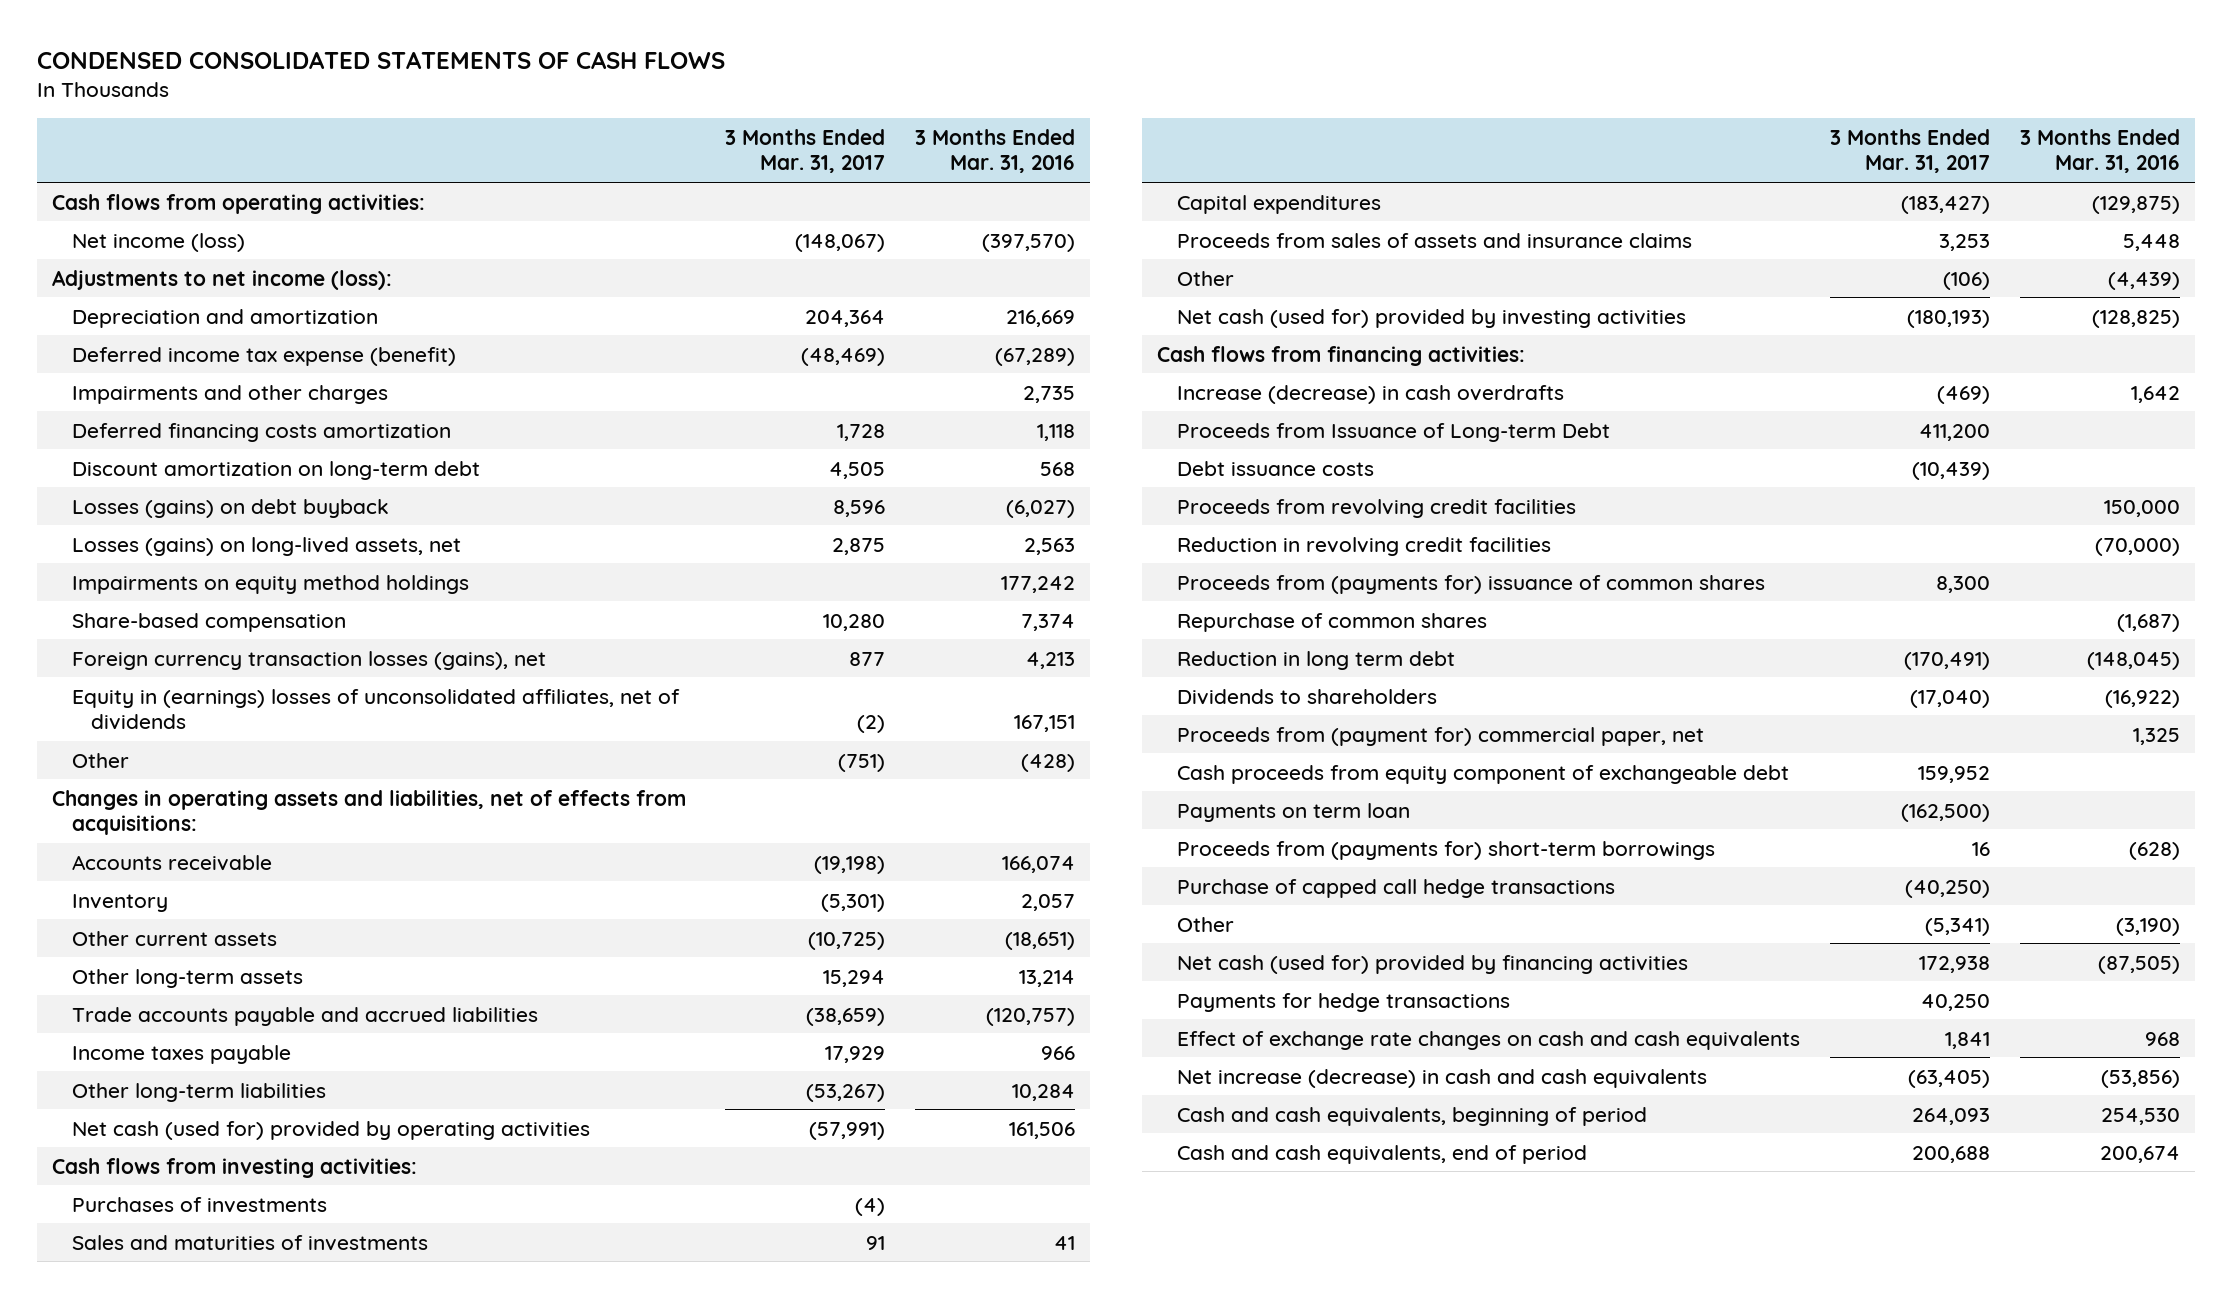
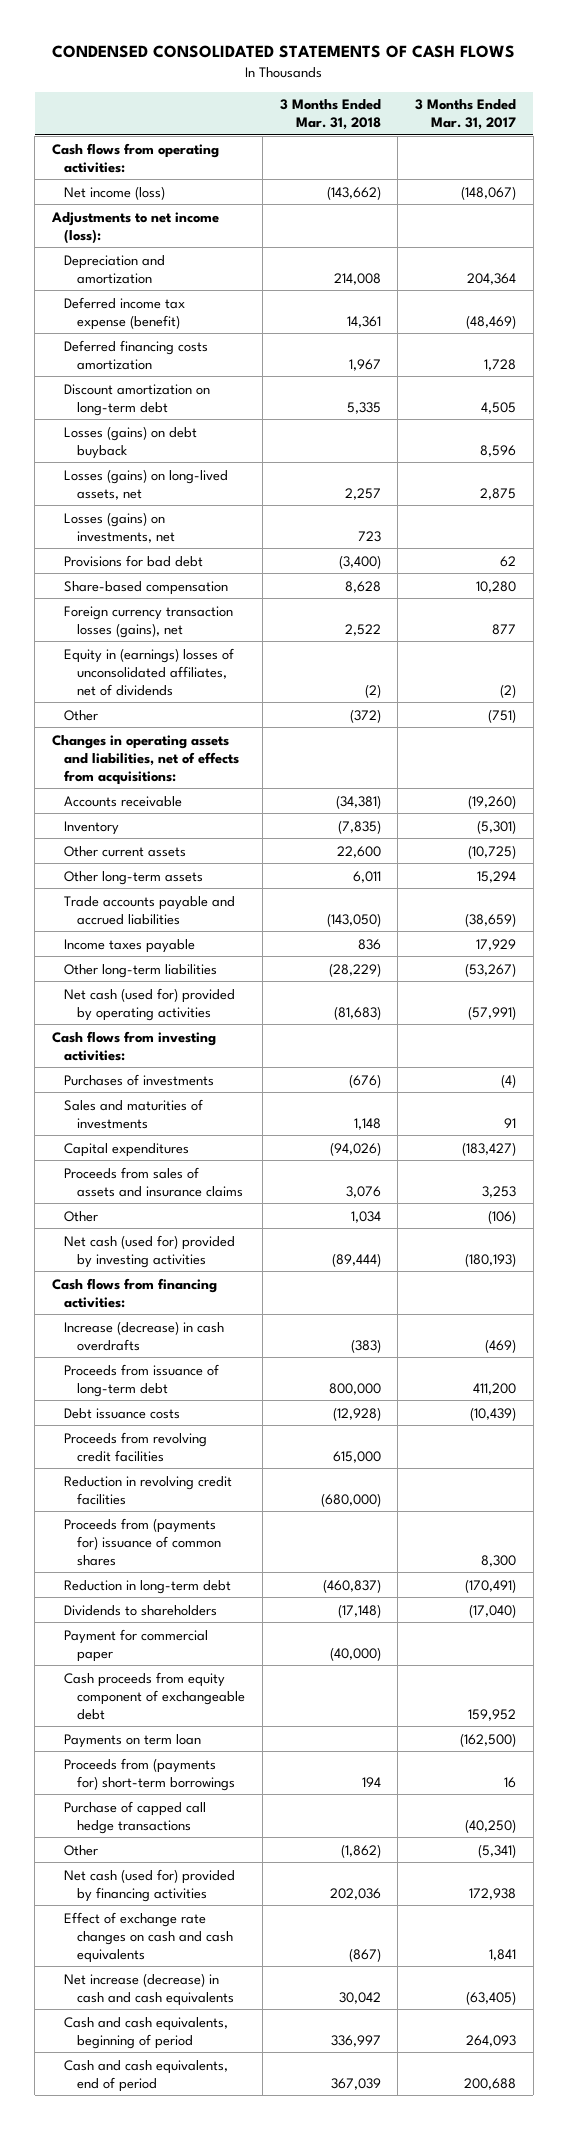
[914,128,1075,174] 3 Months Ended Mar. 31, 2016 -> none
none -> [279,99,381,131] 3 Months Ended Mar. 31, 2018
[71,384,388,404] Impairments and other charges -> none
[71,574,469,594] Impairments on equity method holdings -> none
none -> [64,511,175,543] Losses (gains) on investments, net
none -> [64,554,204,567] Provisions for bad debt
[813,855,885,874] (19,198) -> [468,794,517,809] (19,260)
[1176,422,1610,442] Proceeds from Issuance of Long-term Debt -> [64,1363,220,1397] Proceeds from issuance of long-term debt
[1176,612,1487,632] Repurchase of common shares -> none
[1176,650,1455,670] Reduction in long term debt -> [64,1579,232,1594] Reduction in long-term debt
[1176,726,1704,746] Proceeds from (payment for) commercial paper, net -> [64,1628,209,1662] Payment for commercial paper
[1176,992,1510,1012] Payments for hedge transactions -> none

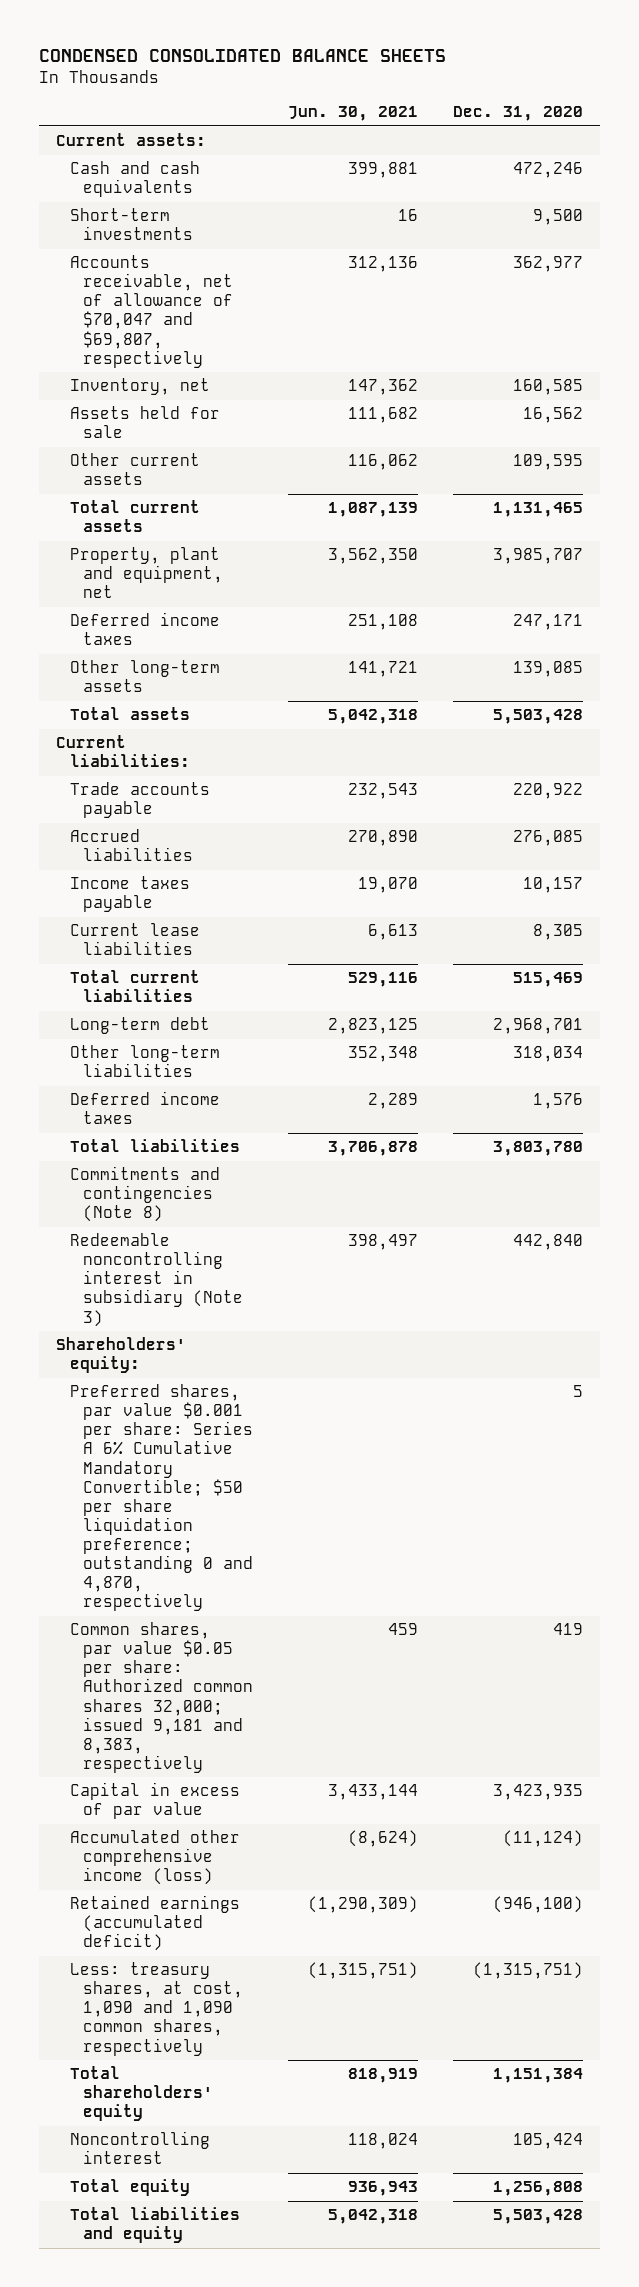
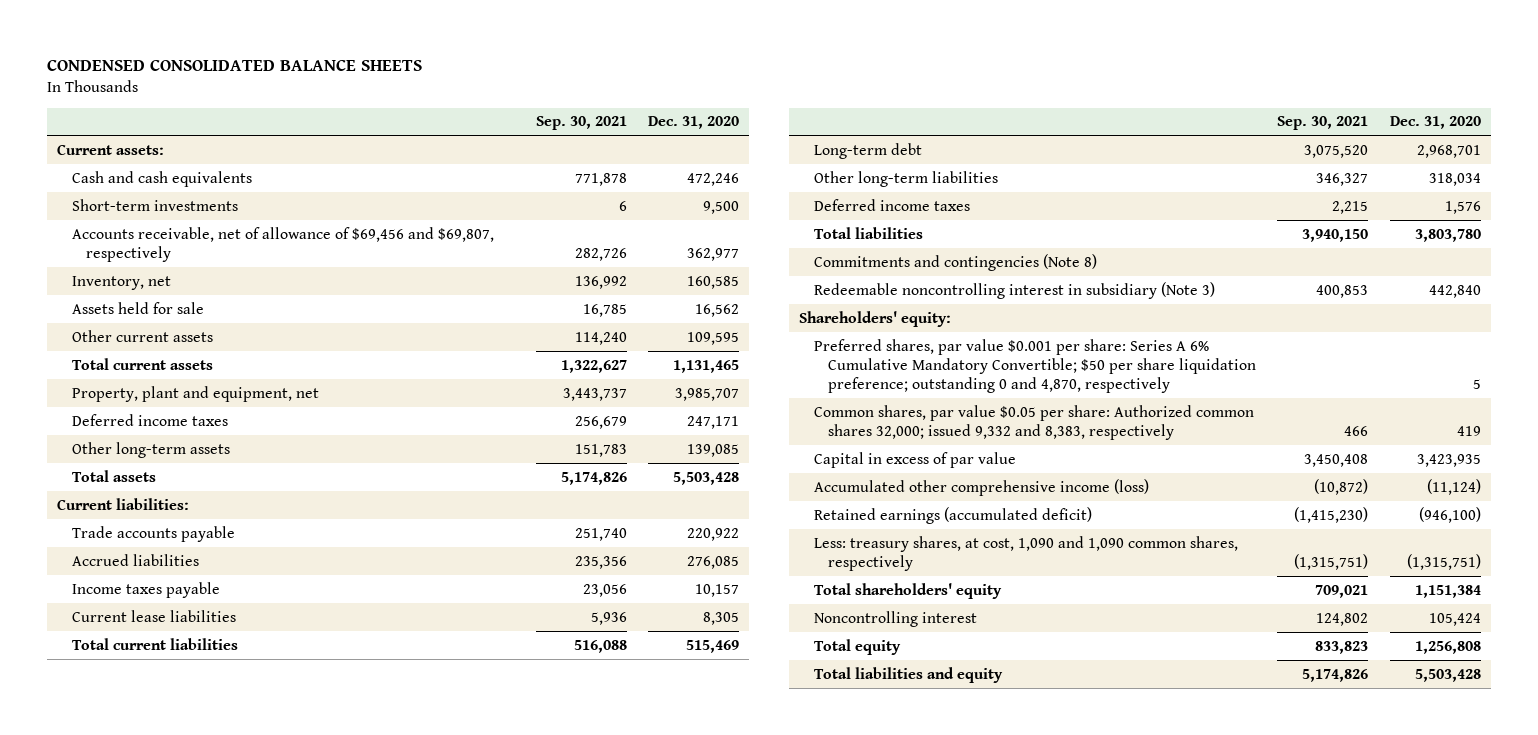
[287,106,418,122] Jun. 30, 2021 -> none
none -> [535,116,627,131] Sep. 30, 2021
[69,255,234,368] Accounts receivable, net of allowance of $70,047 and $69,807, respectively -> [71,226,494,262] Accounts receivable, net of allowance of $69,456 and $69,807, respectively
[69,1622,254,1773] Common shares, par value $0.05 per share: Authorized common shares 32,000; issued 9,181 and 8,383, respectively -> [813,404,1254,440] Common shares, par value $0.05 per share: Authorized common shares 32,000; issued 9,332 and 8,383, respectively

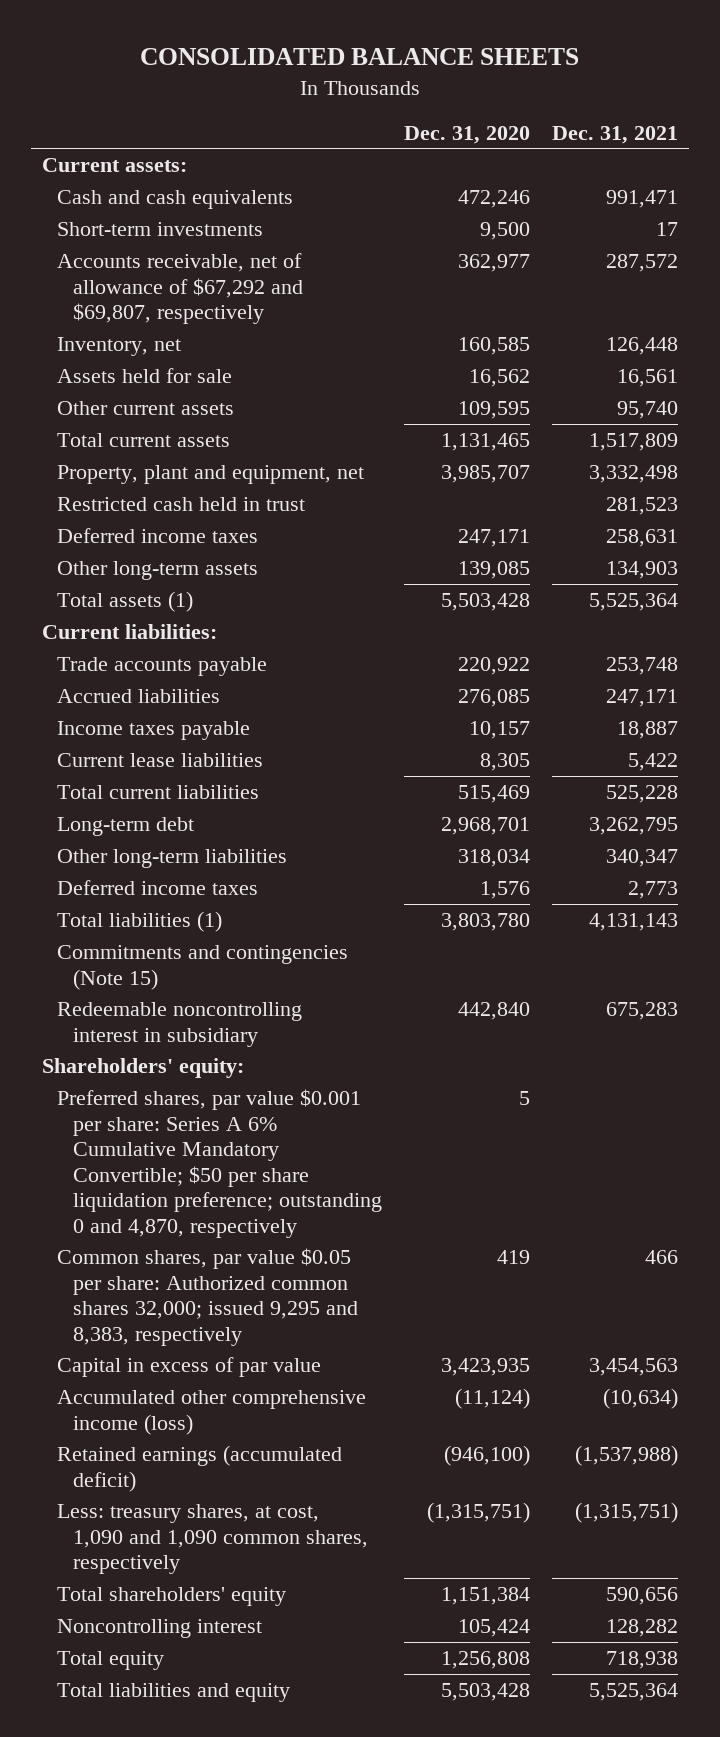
[46,59,422,71] CONDENSED CONSOLIDATED BALANCE SHEETS -> [139,47,579,65] CONSOLIDATED BALANCE SHEETS
[535,116,627,131] Sep. 30, 2021 -> none
none -> [551,125,678,144] Dec. 31, 2021
[71,226,494,262] Accounts receivable, net of allowance of $69,456 and $69,807, respectively -> [57,253,303,325] Accounts receivable, net of allowance of $67,292 and $69,807, respectively
none -> [57,497,306,512] Restricted cash held in trust
[71,469,156,482] Total assets -> [57,591,194,613] Total assets (1)
[813,226,923,239] Total liabilities -> [57,911,223,933] Total liabilities (1)
[813,253,1097,271] Commitments and contingencies (Note 8) -> [57,945,349,990] Commitments and contingencies (Note 15)
[813,281,1215,299] Redeemable noncontrolling interest in subsidiary (Note 3) -> [57,1002,303,1047] Redeemable noncontrolling interest in subsidiary
[813,404,1254,440] Common shares, par value $0.05 per share: Authorized common shares 32,000; issued 9,332 and 8,383, respectively -> [57,1248,358,1346] Common shares, par value $0.05 per share: Authorized common shares 32,000; issued 9,295 and 8,383, respectively

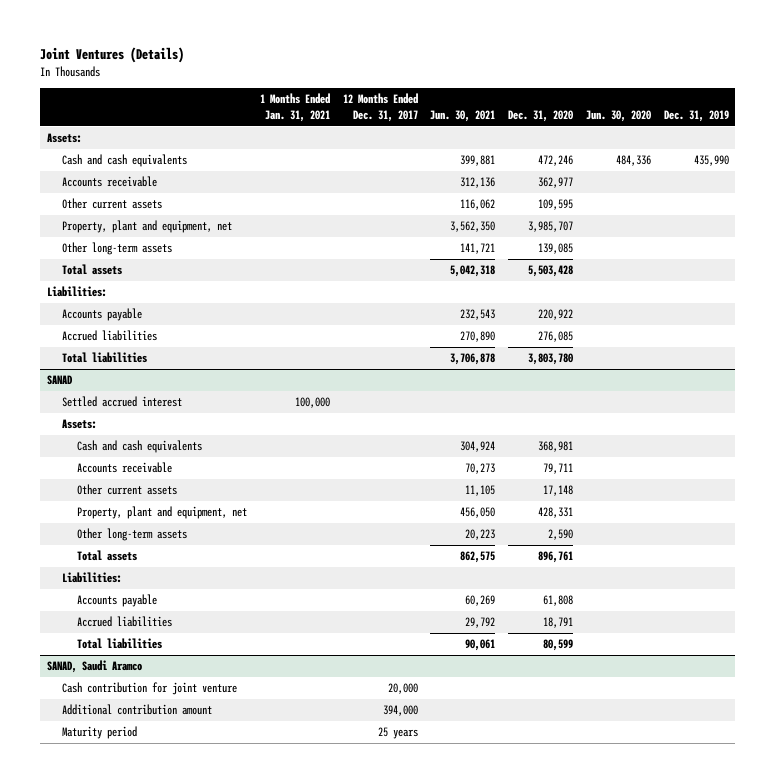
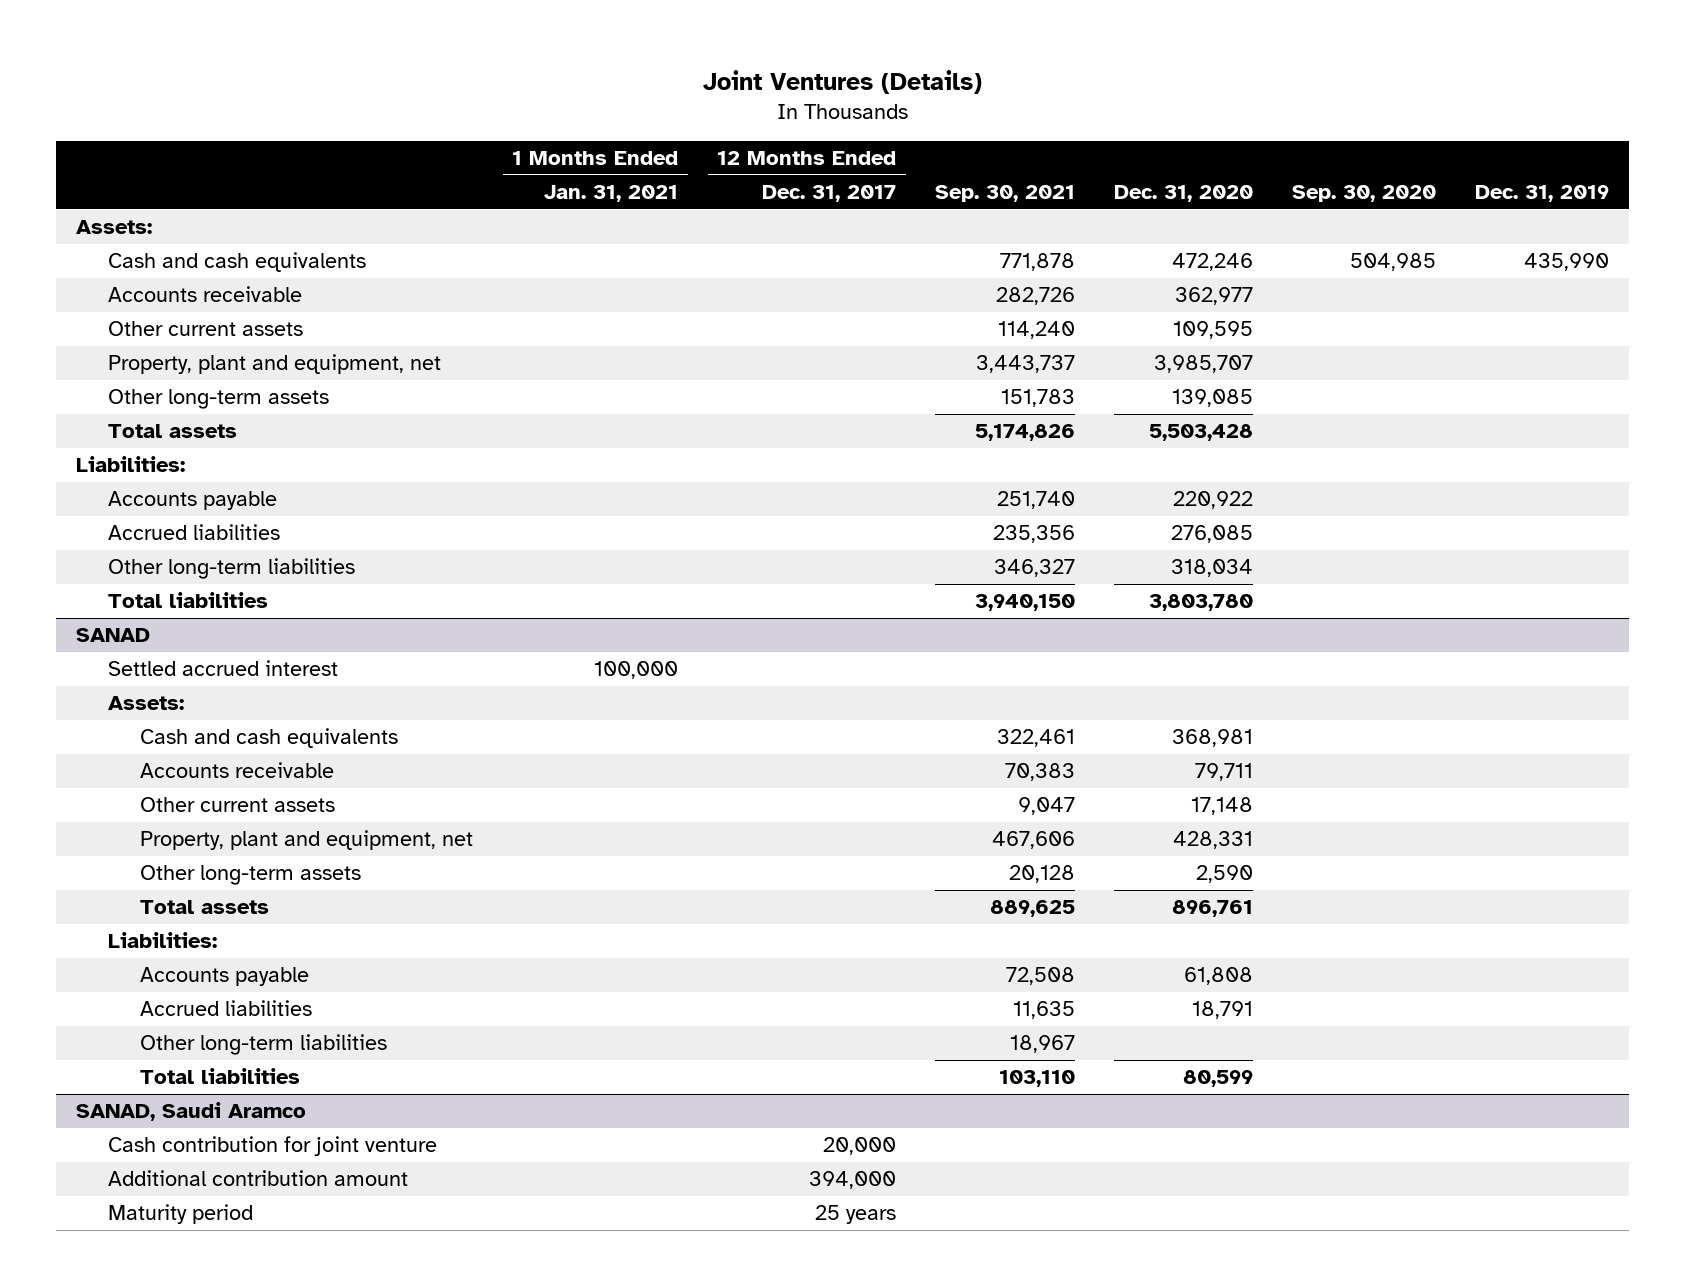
[430,110,496,123] Jun. 30, 2021 -> none
[585,110,651,123] Jun. 30, 2020 -> none
none -> [935,184,1076,202] Sep. 30, 2021
none -> [1292,184,1437,202] Sep. 30, 2020
none -> [108,558,356,580] Other long-term liabilities
none -> [140,1034,388,1056] Other long-term liabilities

